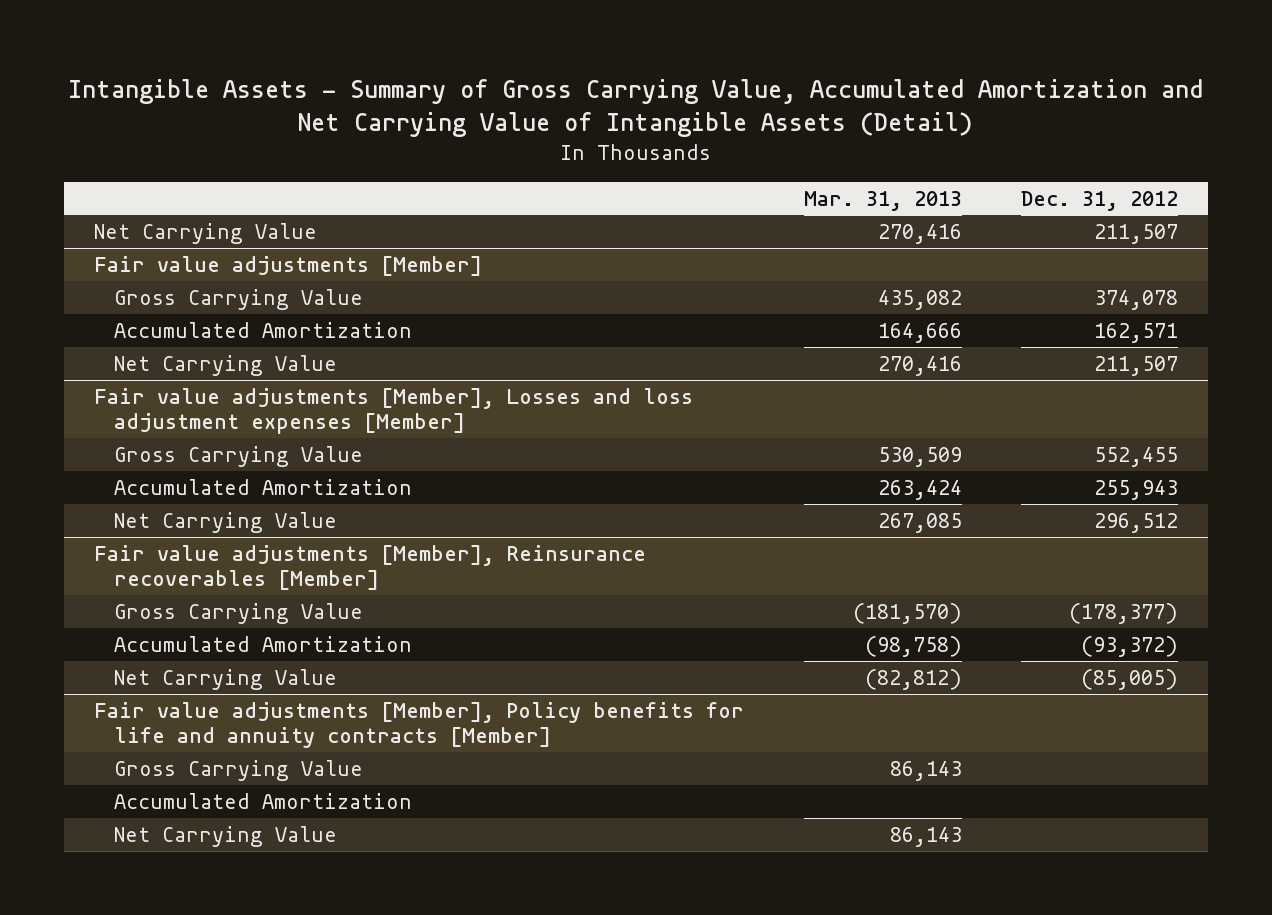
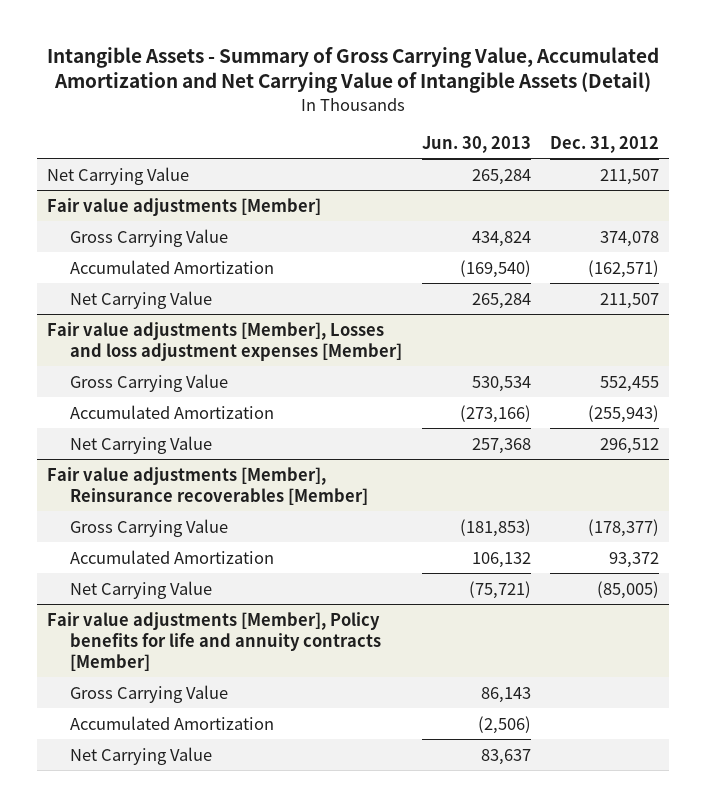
[803,190,962,211] Mar. 31, 2013 -> none
none -> [421,135,531,153] Jun. 30, 2013
[1094,322,1179,343] 162,571 -> [587,259,659,278] (162,571)
[1094,479,1179,500] 255,943 -> [587,404,659,423] (255,943)
[1081,635,1179,657] (93,372) -> [608,551,659,568] 93,372

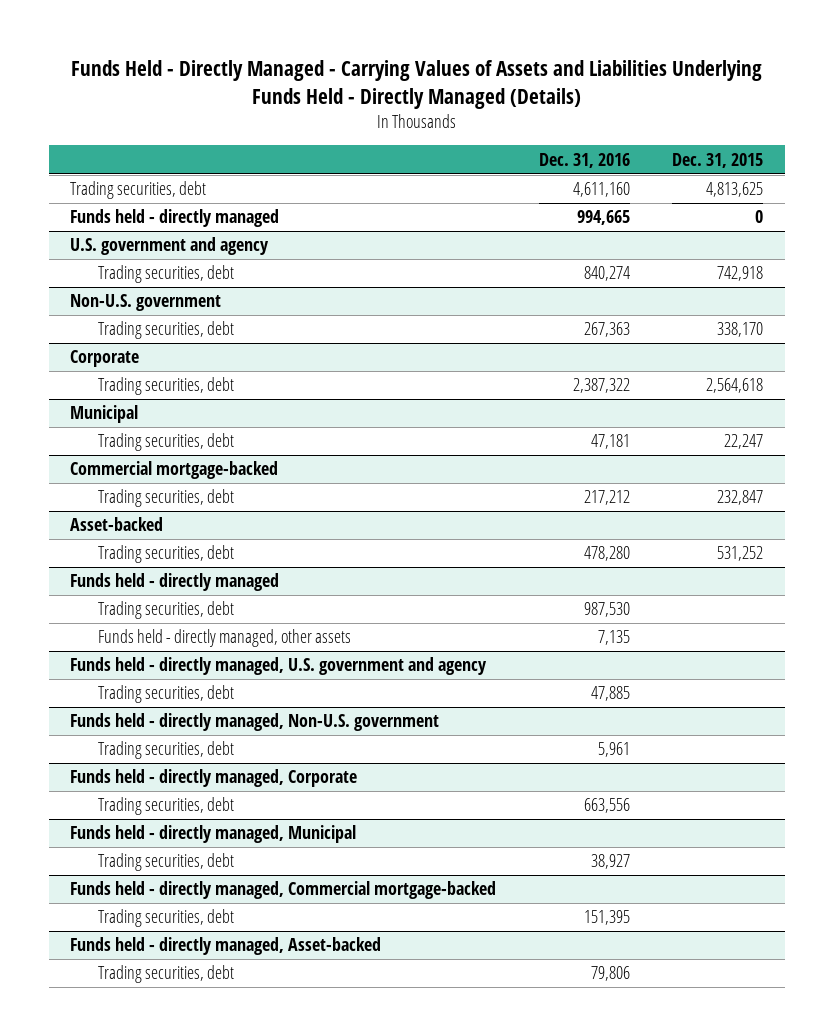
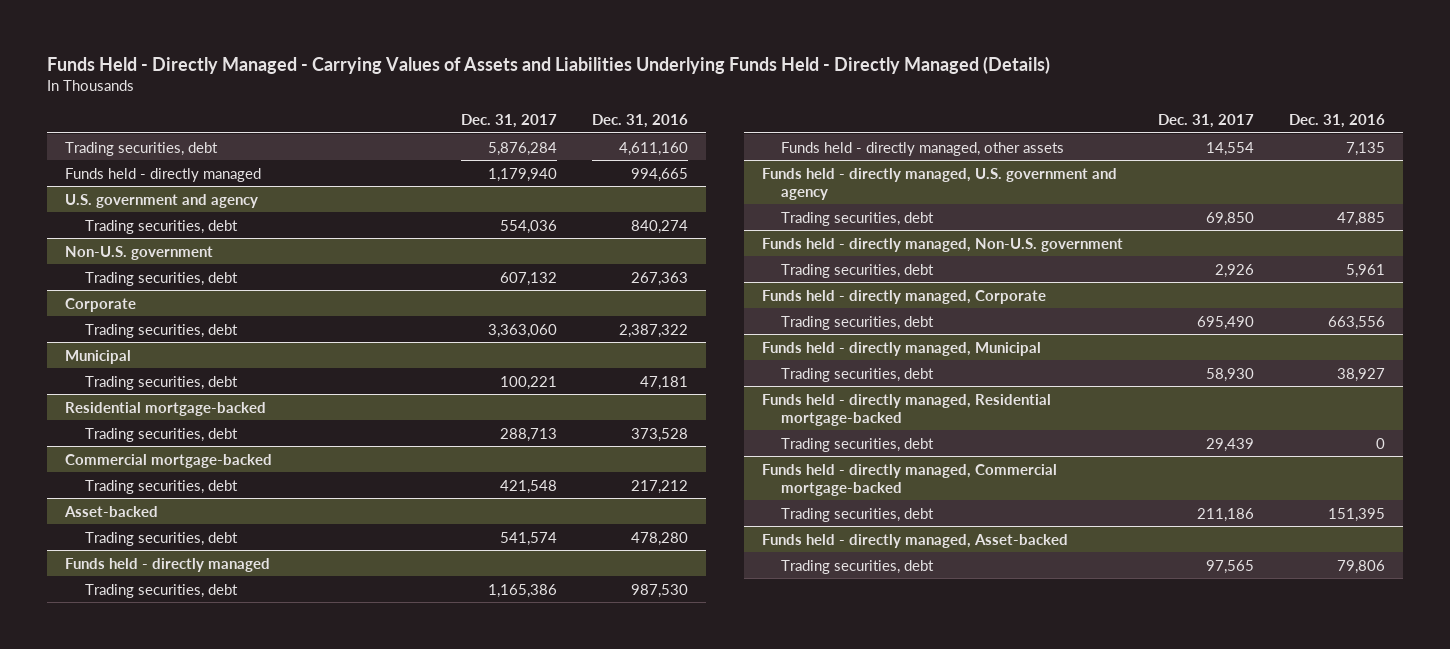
[672,152,764,168] Dec. 31, 2015 -> none
none -> [461,114,558,129] Dec. 31, 2017
none -> [64,401,266,416] Residential mortgage-backed
none -> [84,427,238,442] Trading securities, debt
none -> [761,393,1051,426] Funds held - directly managed, Residential mortgage-backed
none -> [781,437,935,452] Trading securities, debt

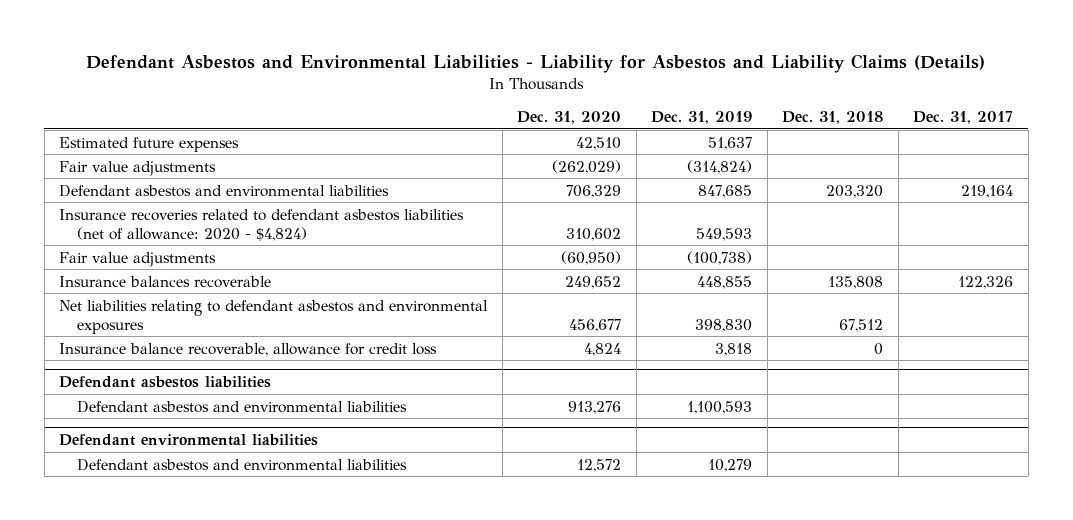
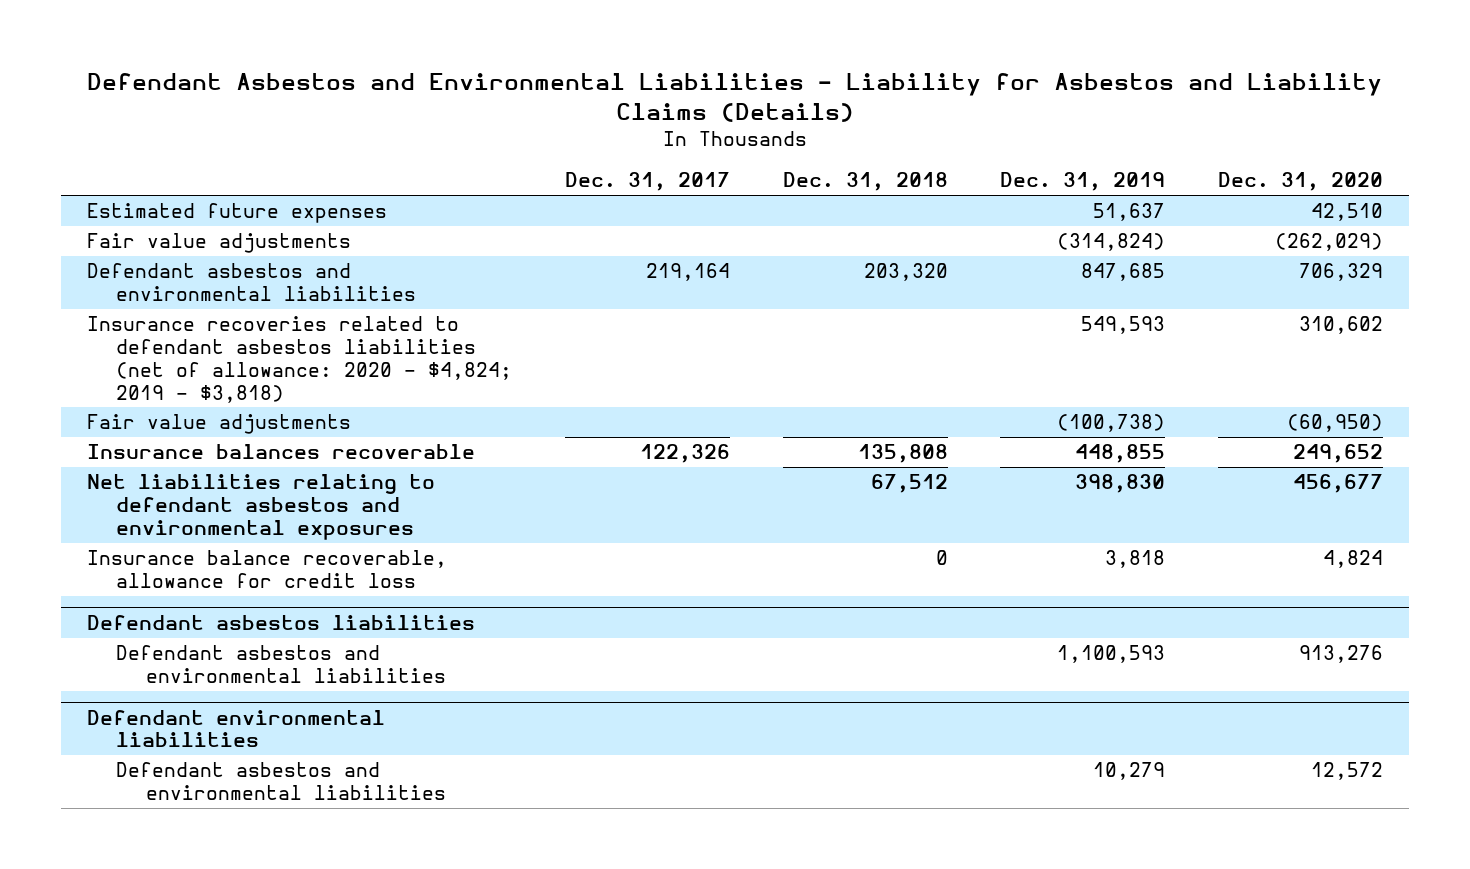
[59,208,465,241] Insurance recoveries related to defendant asbestos liabilities (net of allowance: 2020 - $4,824) -> [87,316,513,403] Insurance recoveries related to defendant asbestos liabilities (net of allowance: 2020 - $4,824; 2019 - $3,818)

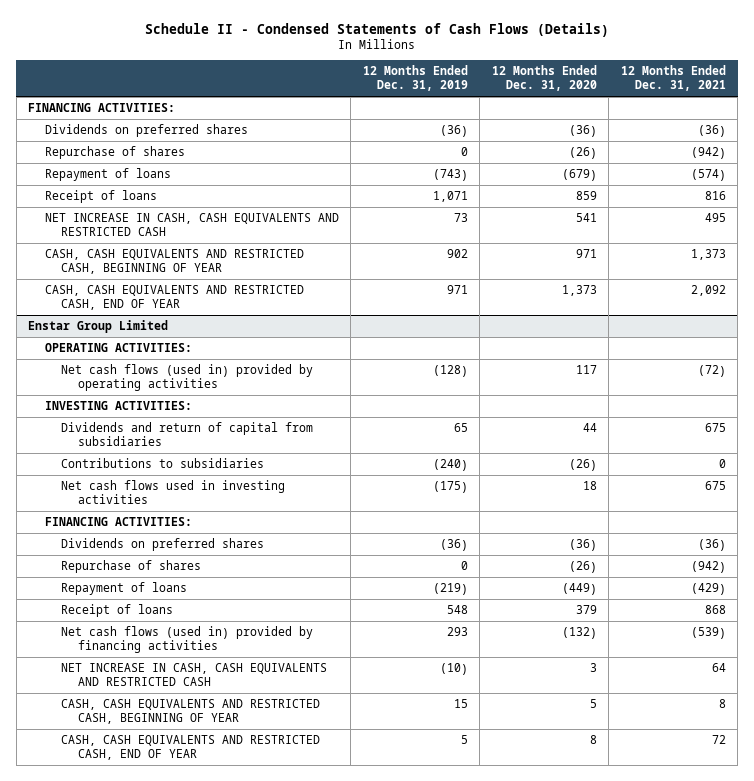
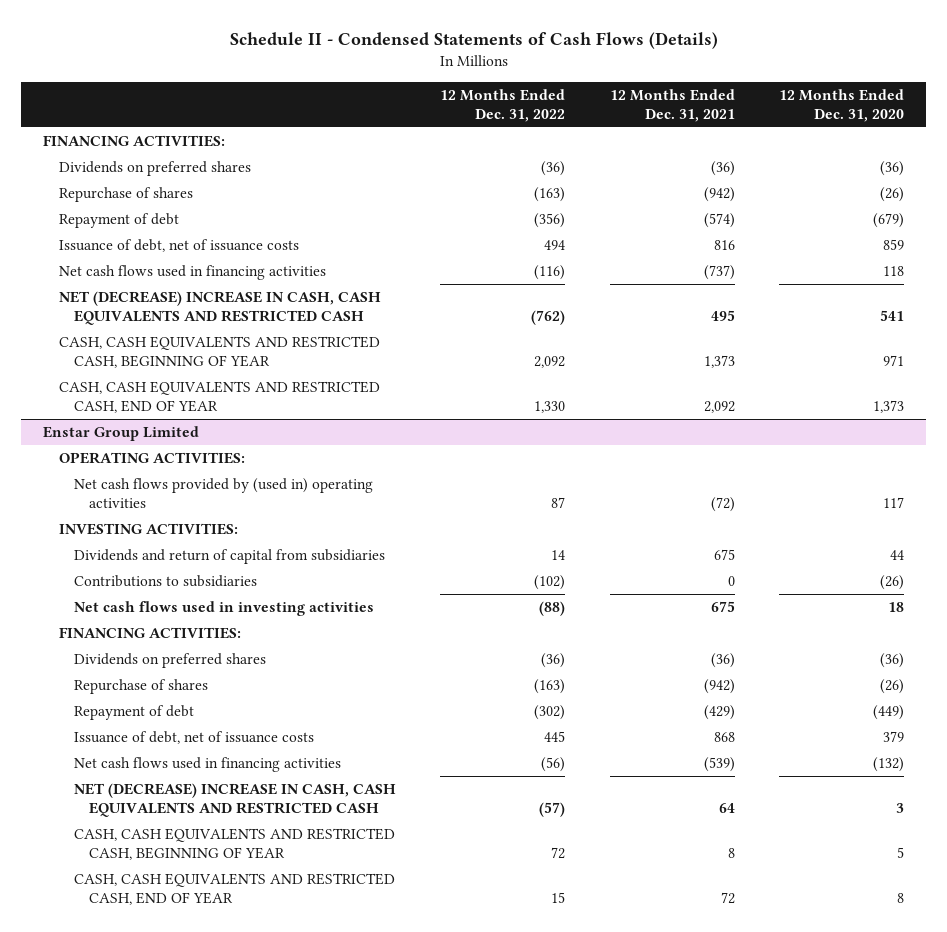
[362,65,468,92] 12 Months Ended Dec. 31, 2019 -> none
none -> [440,88,566,123] 12 Months Ended Dec. 31, 2022
[44,167,171,181] Repayment of loans -> [58,212,179,228] Repayment of debt
[44,189,157,203] Receipt of loans -> [58,238,299,252] Issuance of debt, net of issuance costs
none -> [58,264,326,280] Net cash flows used in financing activities
[44,212,339,237] NET INCREASE IN CASH, CASH EQUIVALENTS AND RESTRICTED CASH -> [58,290,381,326] NET (DECREASE) INCREASE IN CASH, CASH EQUIVALENTS AND RESTRICTED CASH
[61,363,314,392] Net cash flows (used in) provided by operating activities -> [73,477,373,509] Net cash flows provided by (used in) operating activities
[61,581,188,595] Repayment of loans -> [73,704,194,720] Repayment of debt
[61,603,174,617] Receipt of loans -> [73,730,314,744] Issuance of debt, net of issuance costs
[61,625,314,654] Net cash flows (used in) provided by financing activities -> [73,756,341,772] Net cash flows used in financing activities
[61,662,328,687] NET INCREASE IN CASH, CASH EQUIVALENTS AND RESTRICTED CASH -> [73,782,396,818] NET (DECREASE) INCREASE IN CASH, CASH EQUIVALENTS AND RESTRICTED CASH

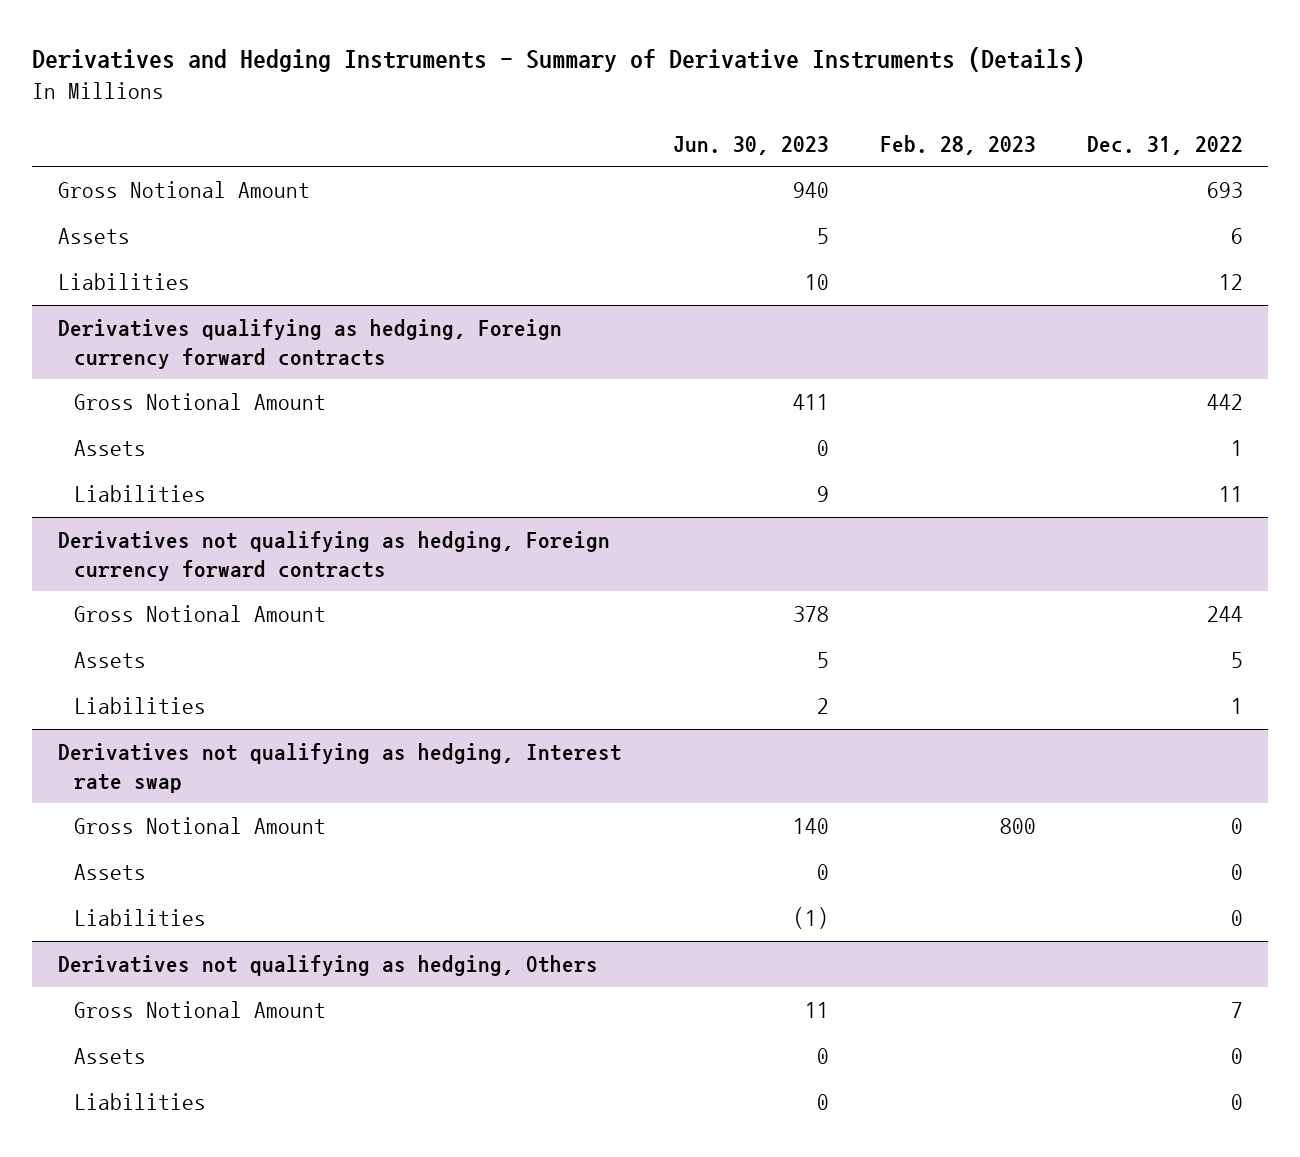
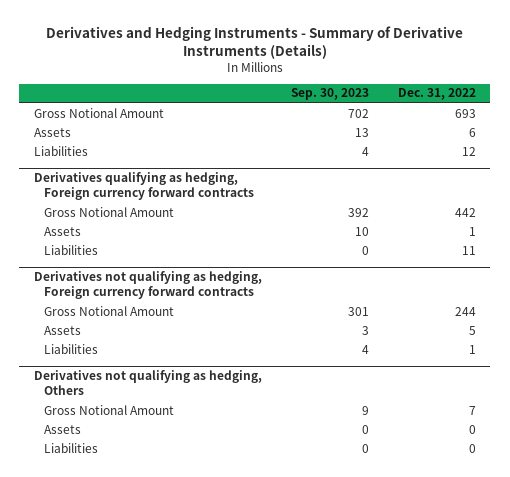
[672,135,829,155] Jun. 30, 2023 -> none
[879,134,1036,155] Feb. 28, 2023 -> none
none -> [290,88,369,101] Sep. 30, 2023
[57,743,622,793] Derivatives not qualifying as hedging, Interest rate swap -> none
[73,817,326,835] Gross Notional Amount -> none
[73,864,146,881] Assets -> none
[73,909,206,927] Liabilities -> none

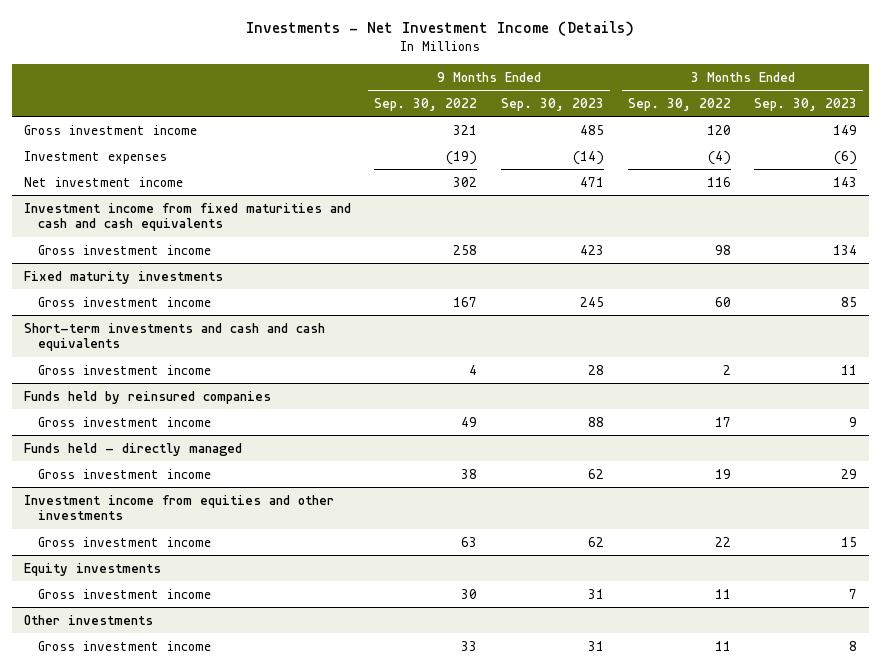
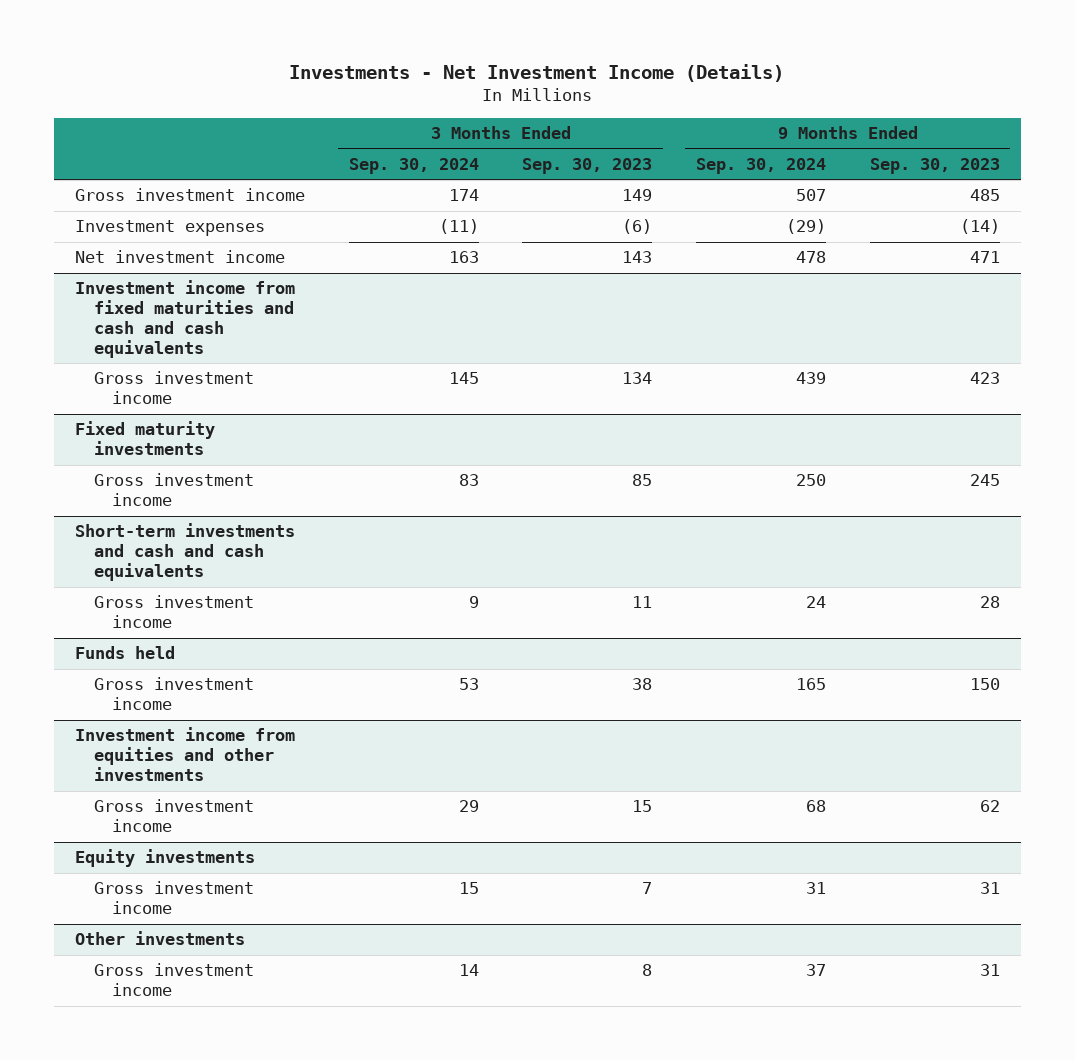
[374,97,478,111] Sep. 30, 2022 -> none
[627,97,731,111] Sep. 30, 2022 -> none
none -> [348,157,479,174] Sep. 30, 2024
none -> [695,157,826,174] Sep. 30, 2024
[23,442,242,456] Funds held - directly managed -> none
[38,468,212,479] Gross investment income -> none
[23,390,271,404] Funds held by reinsured companies -> [75,646,176,660] Funds held
[587,416,604,427] 88 -> [969,678,1000,691] 150
[849,416,858,427] 9 -> [632,678,653,691] 38

